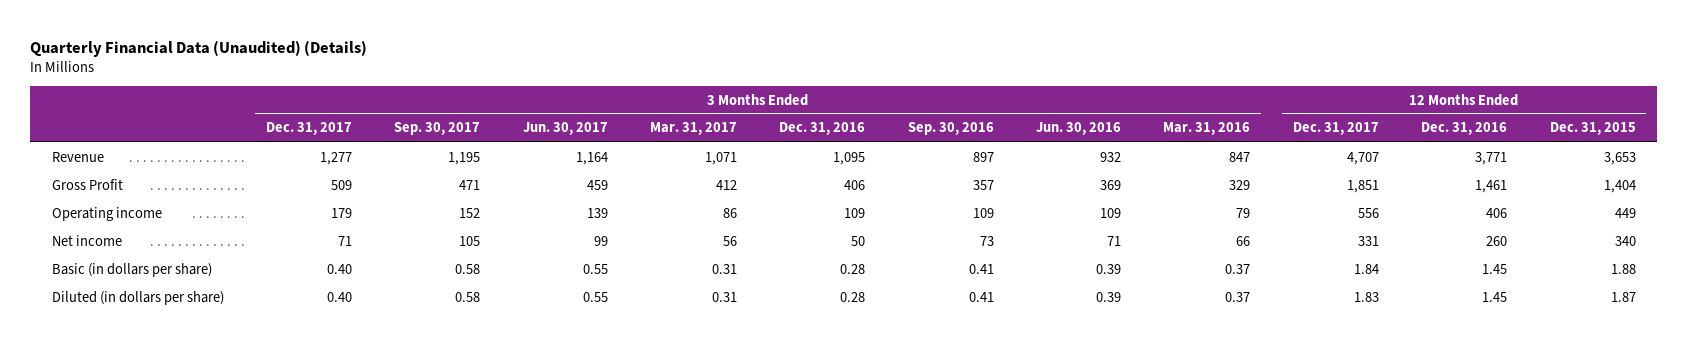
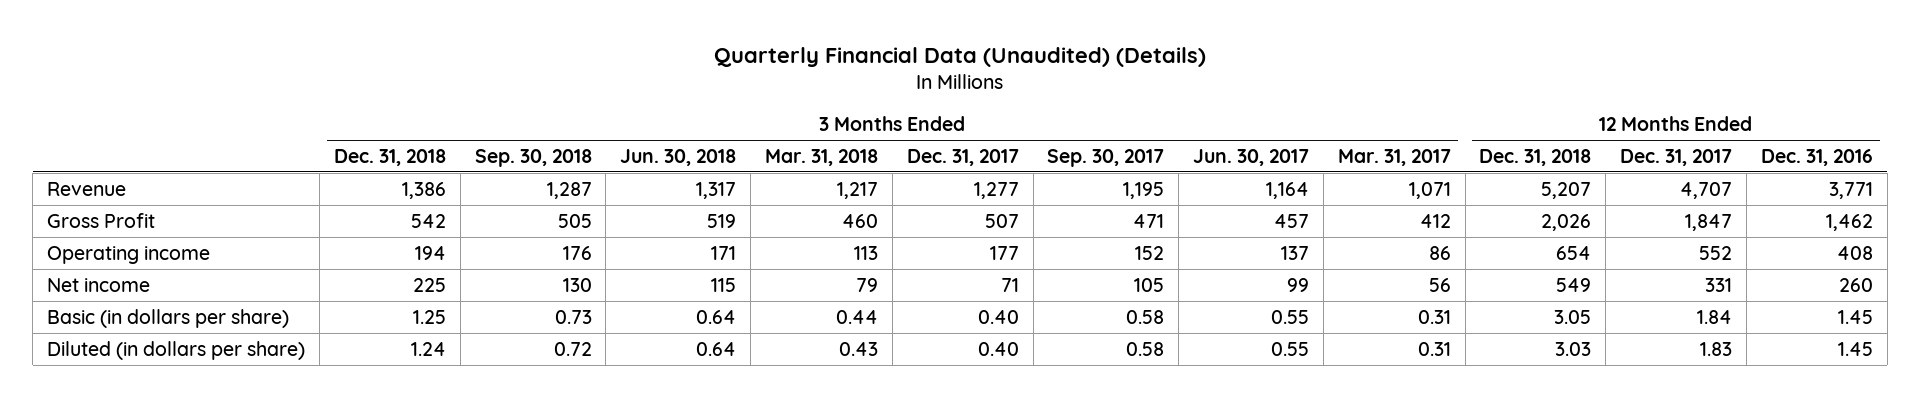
[779,122,866,136] Dec. 31, 2016 -> none
[907,122,994,136] Sep. 30, 2016 -> none
[1036,122,1122,136] Jun. 30, 2016 -> none
[1163,122,1251,136] Mar. 31, 2016 -> none
[1549,122,1636,136] Dec. 31, 2015 -> none
none -> [333,148,446,166] Dec. 31, 2018
none -> [474,148,592,167] Sep. 30, 2018
none -> [620,148,737,166] Jun. 30, 2018
none -> [764,148,878,166] Mar. 31, 2018
none -> [1479,148,1592,166] Dec. 31, 2018
[330,179,352,190] 509 -> [984,213,1019,228] 507
[586,179,608,190] 459 -> [1274,213,1310,228] 457
[1346,179,1379,193] 1,851 -> [1685,213,1733,231] 1,847
[1475,179,1508,193] 1,461 -> [1825,213,1873,231] 1,462
[330,207,352,218] 179 -> [989,245,1019,260] 177
[586,207,608,218] 139 -> [1281,245,1310,260] 137
[1357,207,1379,218] 556 -> [1699,245,1733,260] 552
[1486,207,1508,218] 406 -> [1836,245,1873,260] 408

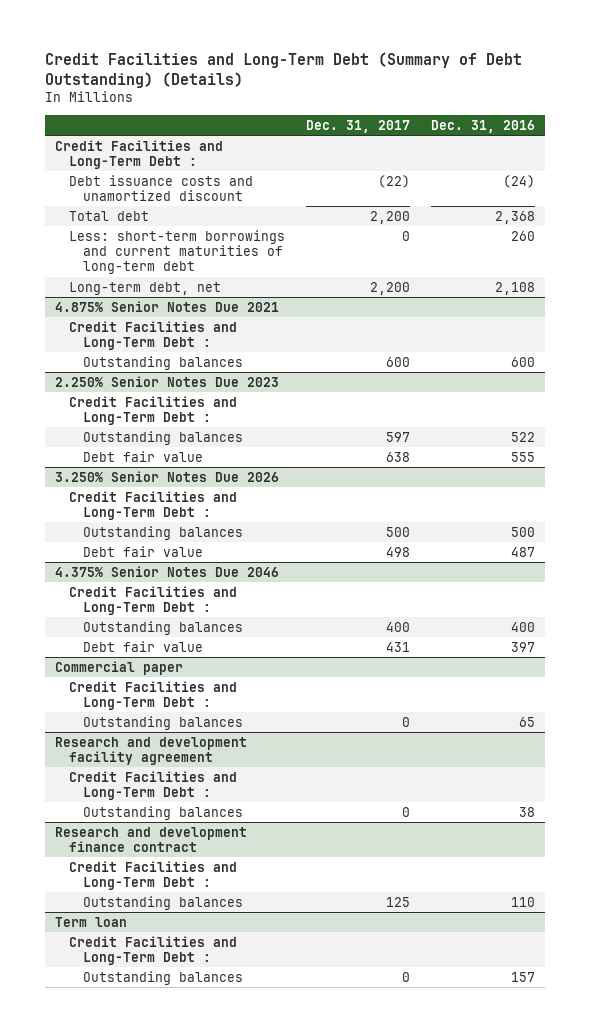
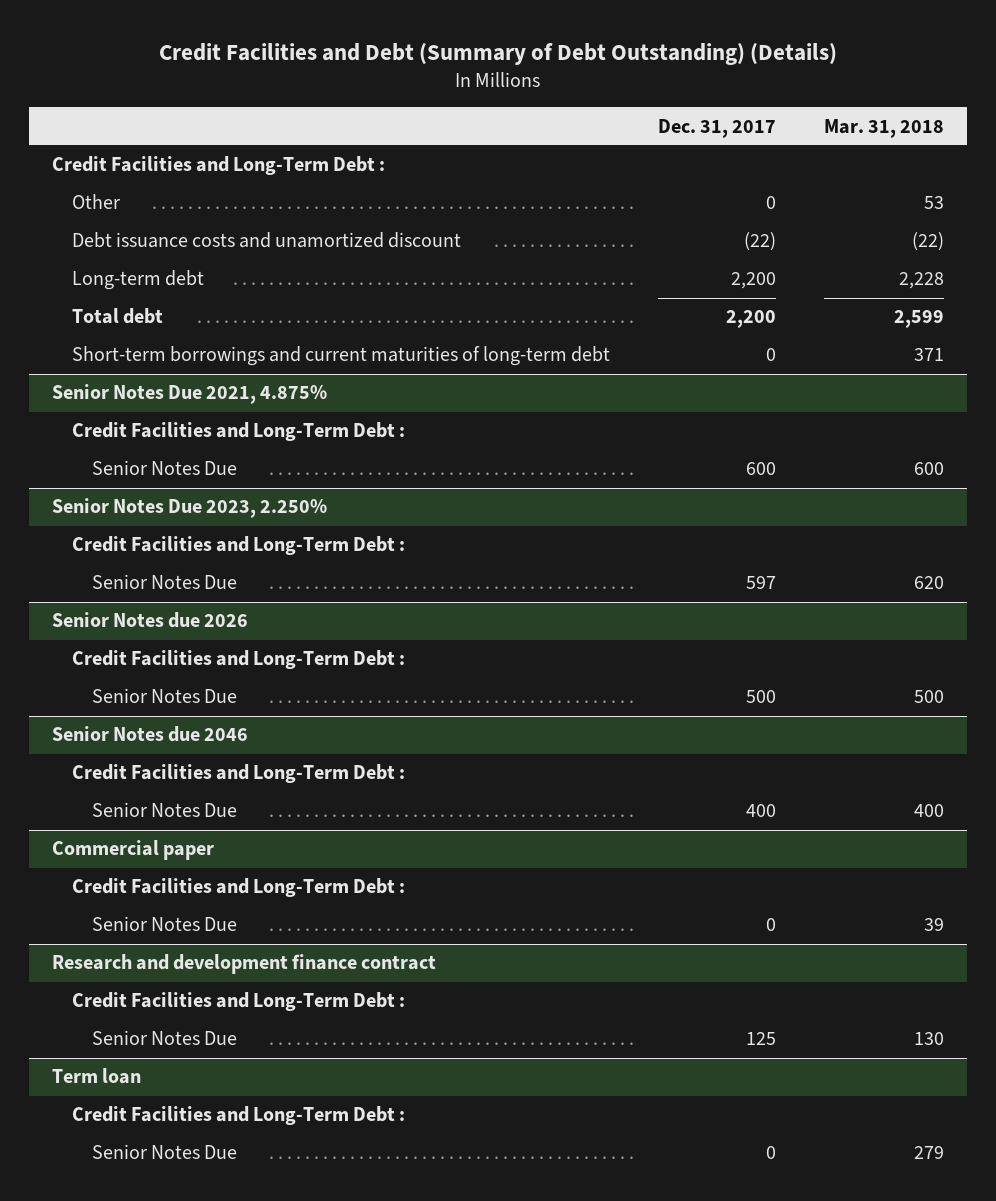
[44,52,522,89] Credit Facilities and Long-Term Debt (Summary of Debt Outstanding) (Details) -> [159,42,838,65] Credit Facilities and Debt (Summary of Debt Outstanding) (Details)
[430,119,535,133] Dec. 31, 2016 -> none
none -> [823,118,944,138] Mar. 31, 2018
none -> [72,194,121,210] Other
none -> [72,270,205,291] Long-term debt
[69,281,222,295] Long-term debt, net -> none
[69,229,286,275] Less: short-term borrowings and current maturities of long-term debt -> [72,346,611,367] Short-term borrowings and current maturities of long-term debt
[55,300,280,312] 4.875% Senior Notes Due 2021 -> [52,384,328,405] Senior Notes Due 2021, 4.875%
[82,355,243,370] Outstanding balances -> [92,460,238,476] Senior Notes Due
[55,375,280,387] 2.250% Senior Notes Due 2023 -> [52,498,328,519] Senior Notes Due 2023, 2.250%
[82,450,203,462] Debt fair value -> none
[82,430,243,445] Outstanding balances -> [92,574,238,590] Senior Notes Due
[55,470,280,482] 3.250% Senior Notes Due 2026 -> [52,612,249,629] Senior Notes due 2026
[82,545,203,557] Debt fair value -> none
[82,525,243,540] Outstanding balances -> [92,688,238,704] Senior Notes Due
[55,565,280,577] 4.375% Senior Notes Due 2046 -> [52,726,249,743] Senior Notes due 2046
[82,640,203,652] Debt fair value -> none
[82,620,243,635] Outstanding balances -> [92,802,238,818] Senior Notes Due
[55,736,248,765] Research and development facility agreement -> none
[69,770,238,800] Credit Facilities and Long-Term Debt : -> none
[82,805,243,820] Outstanding balances -> none
[82,715,243,730] Outstanding balances -> [92,916,238,932] Senior Notes Due
[82,895,243,910] Outstanding balances -> [92,1030,238,1046] Senior Notes Due
[82,970,243,985] Outstanding balances -> [92,1144,238,1160] Senior Notes Due

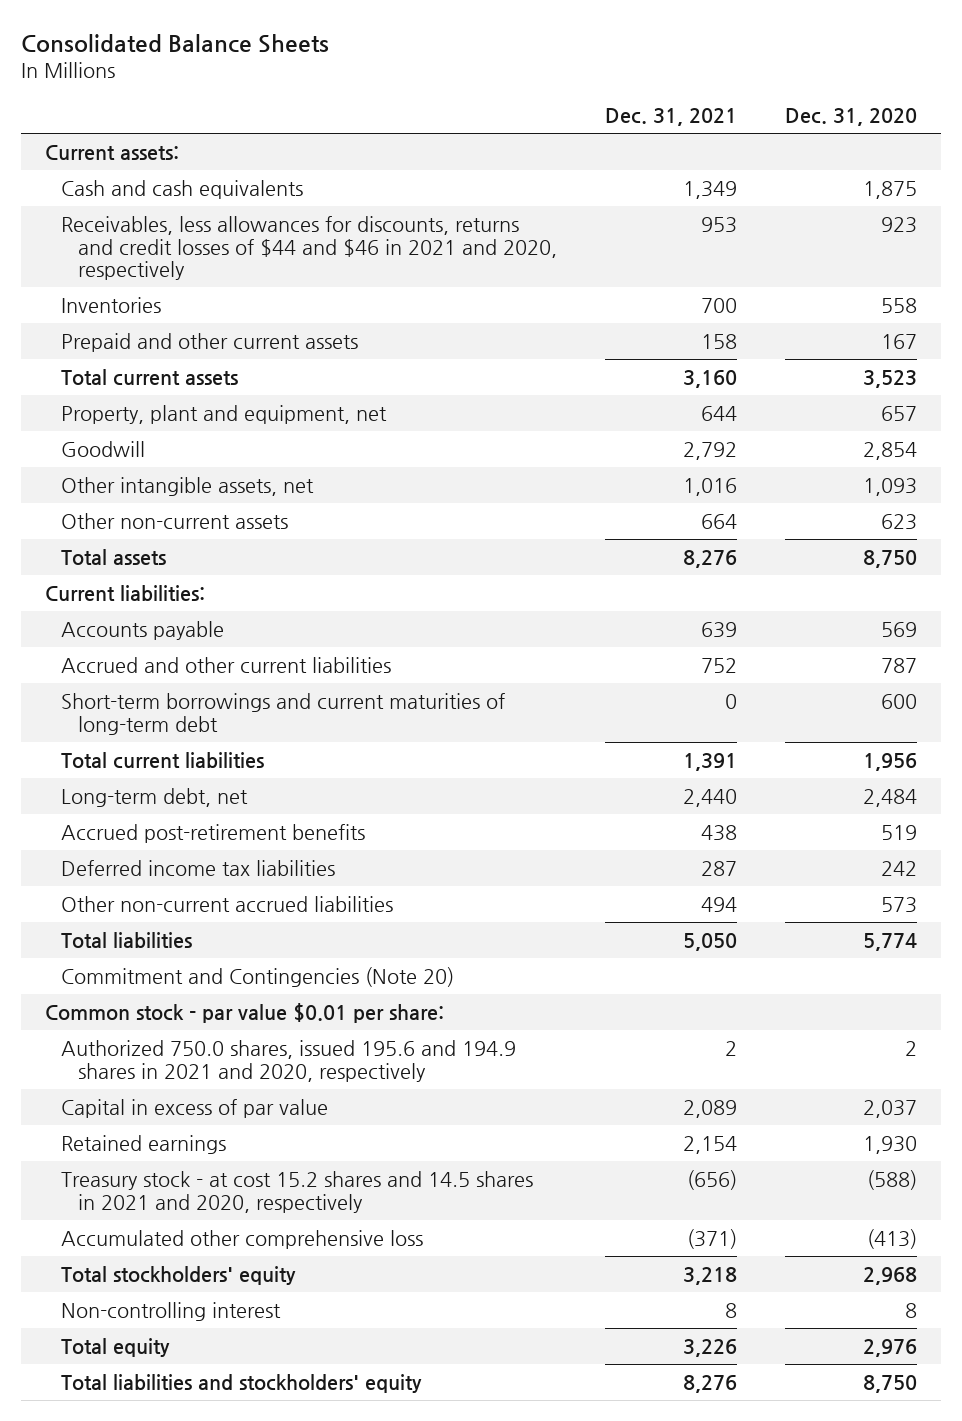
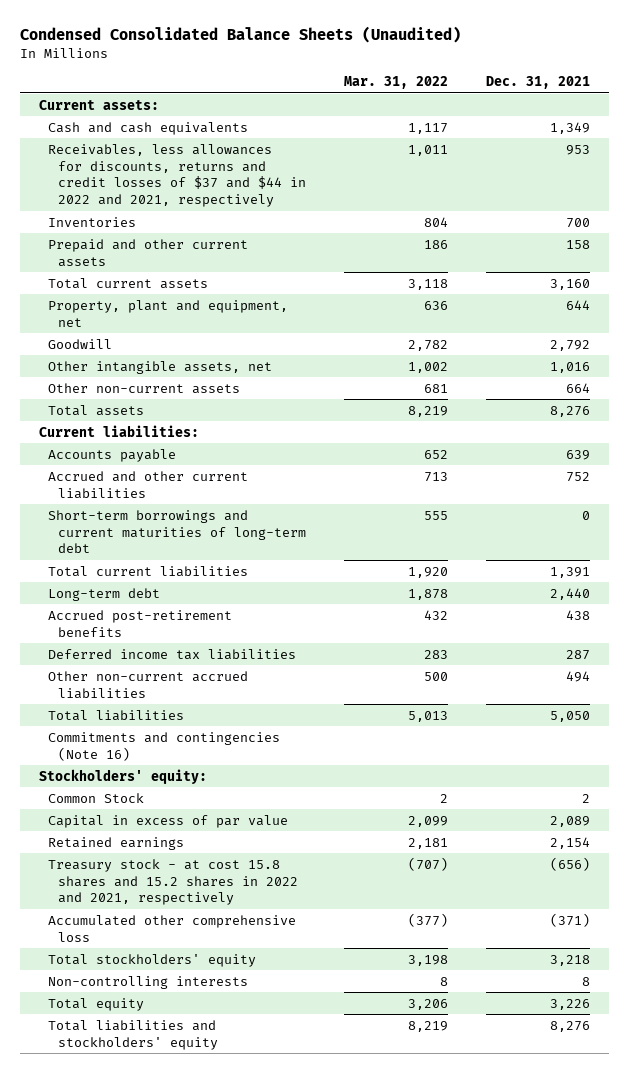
[20,34,329,54] Consolidated Balance Sheets -> [19,25,461,43] Condensed Consolidated Balance Sheets (Unaudited)
[785,107,918,126] Dec. 31, 2020 -> none
none -> [344,76,449,90] Mar. 31, 2022
[61,216,557,281] Receivables, less allowances for discounts, returns and credit losses of $44 and $46 in 2021 and 2020, respectively -> [48,143,306,208] Receivables, less allowances for discounts, returns and credit losses of $37 and $44 in 2022 and 2021, respectively
[61,788,249,808] Long-term debt, net -> [48,587,161,601] Long-term debt
[44,1003,444,1024] Common stock - par value $0.01 per share: -> none
[61,967,455,988] Commitment and Contingencies (Note 20) -> [48,731,281,761] Commitments and contingencies (Note 16)
none -> [38,768,207,784] Stockholders' equity:
[61,1040,517,1082] Authorized 750.0 shares, issued 195.6 and 194.9 shares in 2021 and 2020, respectively -> [48,792,145,803] Common Stock
[61,1171,534,1213] Treasury stock - at cost 15.2 shares and 14.5 shares in 2021 and 2020, respectively -> [48,858,298,906] Treasury stock - at cost 15.8 shares and 15.2 shares in 2022 and 2021, respectively
[61,1302,282,1322] Non-controlling interest -> [48,975,249,989] Non-controlling interests

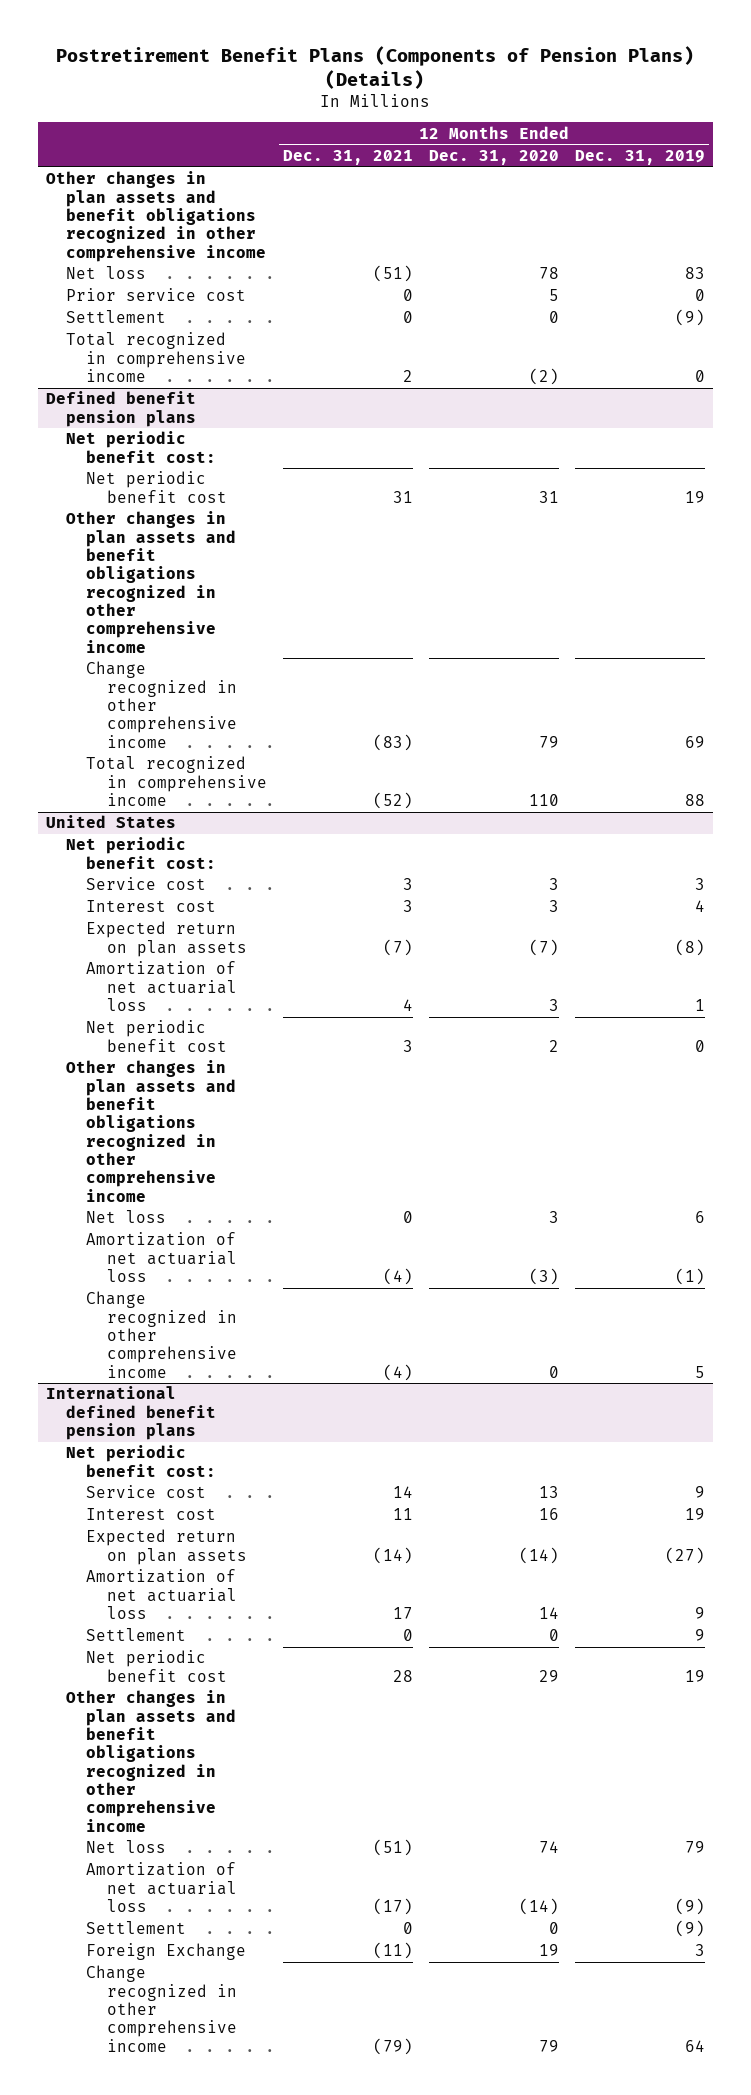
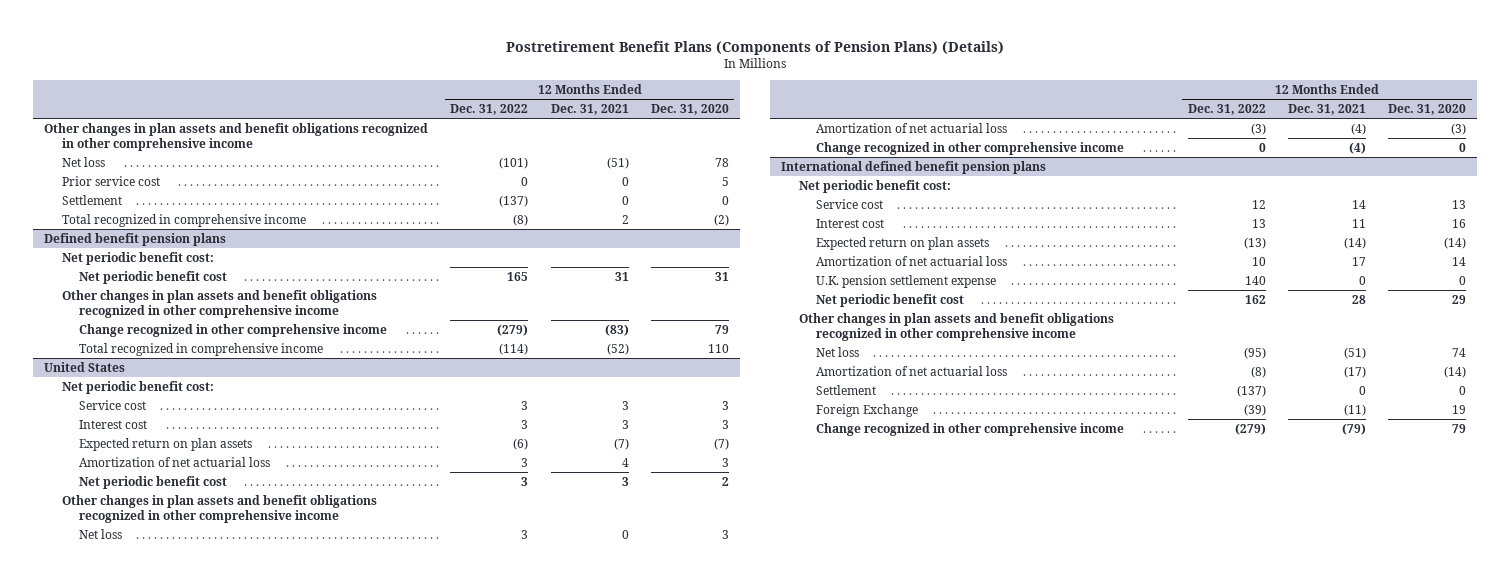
[575,149,706,165] Dec. 31, 2019 -> none
none -> [450,104,529,116] Dec. 31, 2022
[86,1628,187,1642] Settlement -> [815,274,996,288] U.K. pension settlement expense

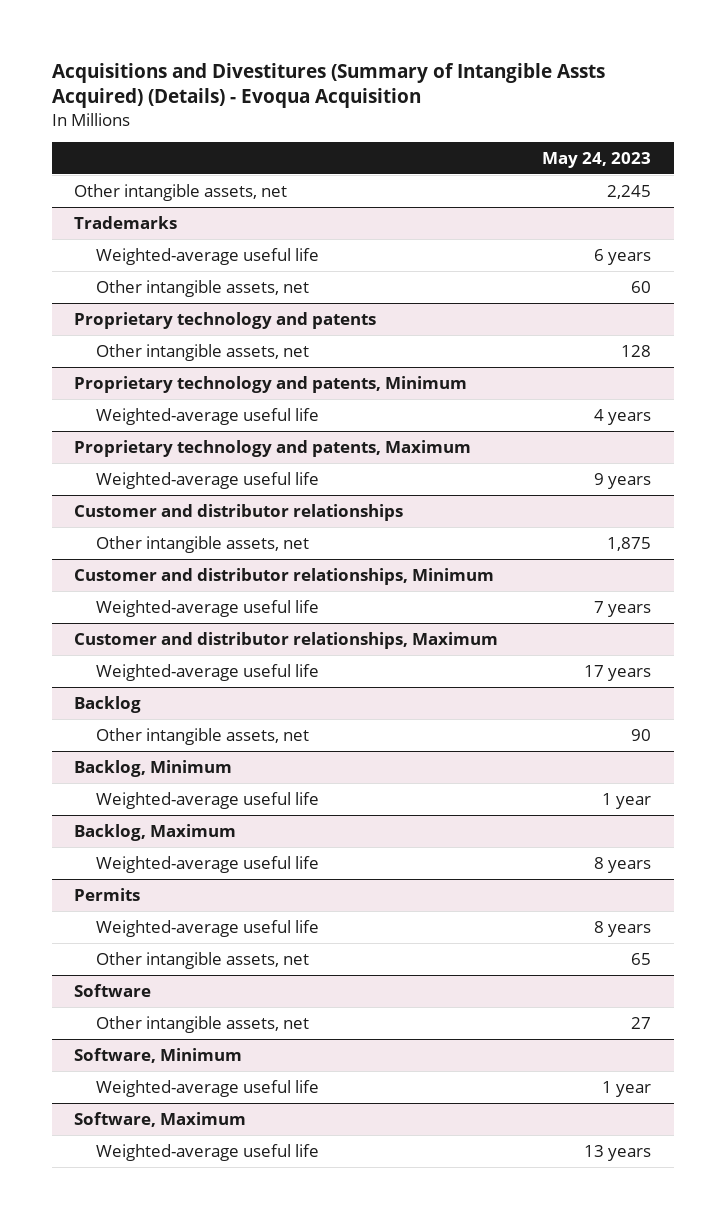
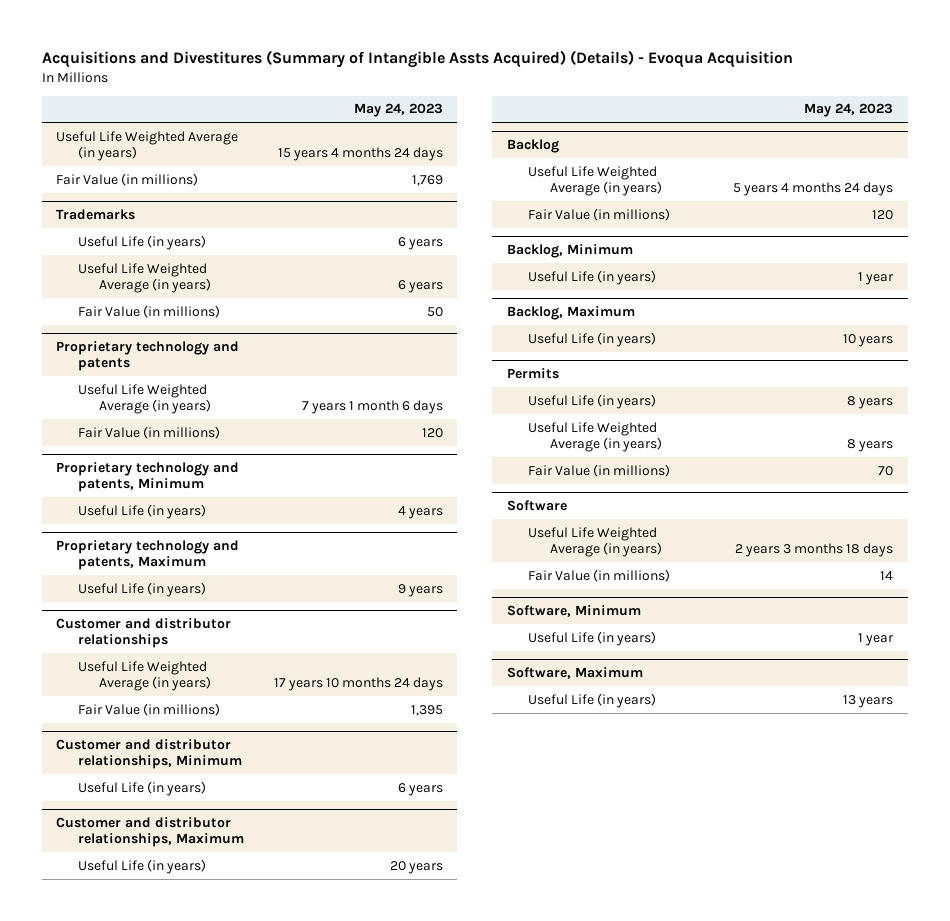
[74,183,288,201] Other intangible assets, net -> none
none -> [56,130,239,162] Useful Life Weighted Average (in years)
none -> [56,172,199,186] Fair Value (in millions)
[96,279,310,297] Other intangible assets, net -> none
none -> [77,234,206,250] Useful Life (in years)
[96,247,320,265] Weighted-average useful life -> [77,262,212,294] Useful Life Weighted Average (in years)
none -> [77,304,220,318] Fair Value (in millions)
[96,343,310,361] Other intangible assets, net -> none
none -> [77,383,212,415] Useful Life Weighted Average (in years)
none -> [77,425,220,439] Fair Value (in millions)
[96,407,320,425] Weighted-average useful life -> none
none -> [77,503,206,519] Useful Life (in years)
[96,471,320,489] Weighted-average useful life -> none
none -> [77,581,206,597] Useful Life (in years)
[96,535,310,553] Other intangible assets, net -> none
none -> [77,660,212,692] Useful Life Weighted Average (in years)
none -> [77,702,220,716] Fair Value (in millions)
[96,599,320,617] Weighted-average useful life -> none
none -> [77,780,206,796] Useful Life (in years)
[96,663,320,681] Weighted-average useful life -> none
none -> [77,858,206,874] Useful Life (in years)
[96,727,310,745] Other intangible assets, net -> none
none -> [528,165,662,197] Useful Life Weighted Average (in years)
none -> [528,207,671,221] Fair Value (in millions)
[96,791,320,809] Weighted-average useful life -> none
none -> [528,269,657,285] Useful Life (in years)
[96,855,320,873] Weighted-average useful life -> none
none -> [528,331,657,347] Useful Life (in years)
[96,951,310,969] Other intangible assets, net -> none
none -> [528,393,657,409] Useful Life (in years)
[96,919,320,937] Weighted-average useful life -> [528,421,662,453] Useful Life Weighted Average (in years)
none -> [528,463,671,477] Fair Value (in millions)
[96,1015,310,1033] Other intangible assets, net -> none
none -> [528,526,662,558] Useful Life Weighted Average (in years)
none -> [528,568,671,582] Fair Value (in millions)
[96,1079,320,1097] Weighted-average useful life -> none
none -> [528,630,657,646] Useful Life (in years)
[96,1143,320,1161] Weighted-average useful life -> none
none -> [528,692,657,708] Useful Life (in years)

